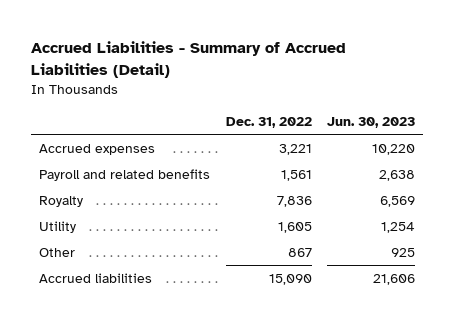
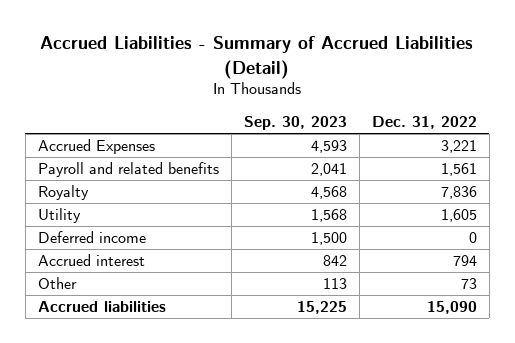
[327,116,416,128] Jun. 30, 2023 -> none
none -> [243,116,347,131] Sep. 30, 2023
[39,143,156,155] Accrued expenses -> [37,139,155,155] Accrued Expenses
none -> [37,231,146,244] Deferred income
none -> [37,254,145,267] Accrued interest
[287,247,312,257] 867 -> [460,278,477,290] 73

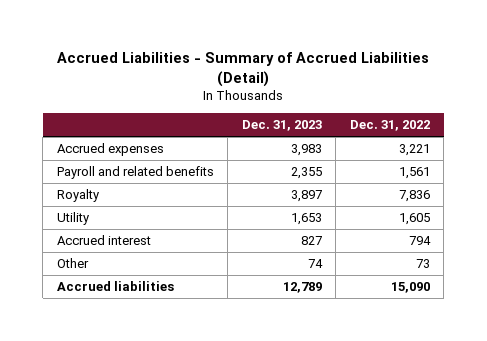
[243,116,347,131] Sep. 30, 2023 -> none
none -> [241,119,322,131] Dec. 31, 2023
[37,139,155,155] Accrued Expenses -> [56,143,164,157] Accrued expenses
[37,231,146,244] Deferred income -> none

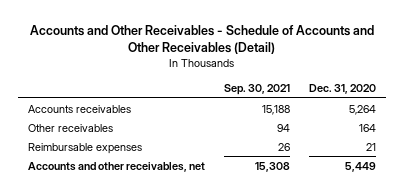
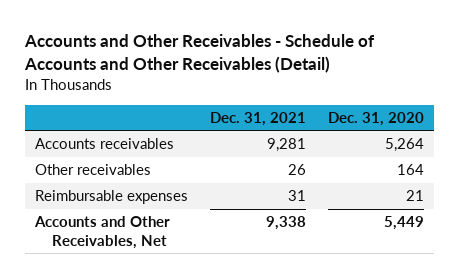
[224,84,291,96] Sep. 30, 2021 -> none
none -> [209,111,306,126] Dec. 31, 2021
[27,161,205,172] Accounts and other receivables, net -> [34,216,171,249] Accounts and Other Receivables, Net

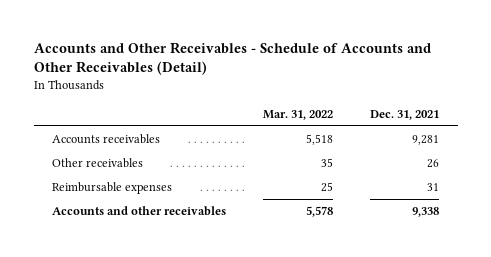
[327,111,424,126] Dec. 31, 2020 -> none
none -> [263,109,334,120] Mar. 31, 2022
[34,216,171,249] Accounts and Other Receivables, Net -> [52,206,227,217] Accounts and other receivables

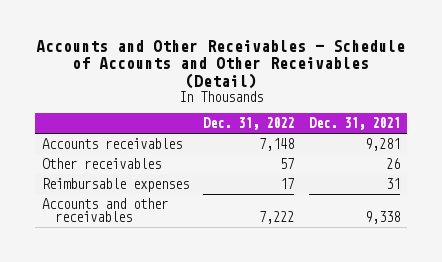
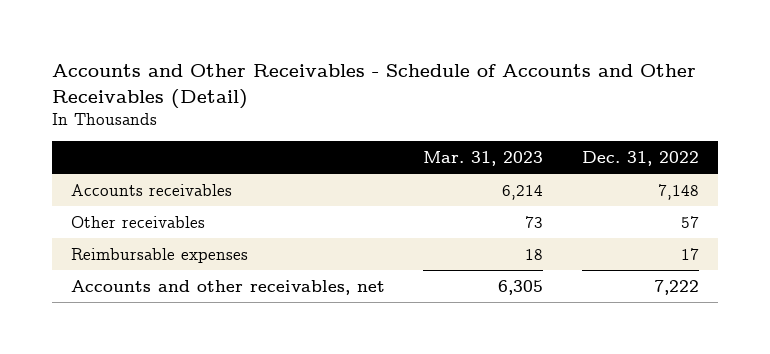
[308,117,400,131] Dec. 31, 2021 -> none
none -> [423,150,544,166] Mar. 31, 2023
[41,198,168,223] Accounts and other receivables -> [71,279,386,295] Accounts and other receivables, net

